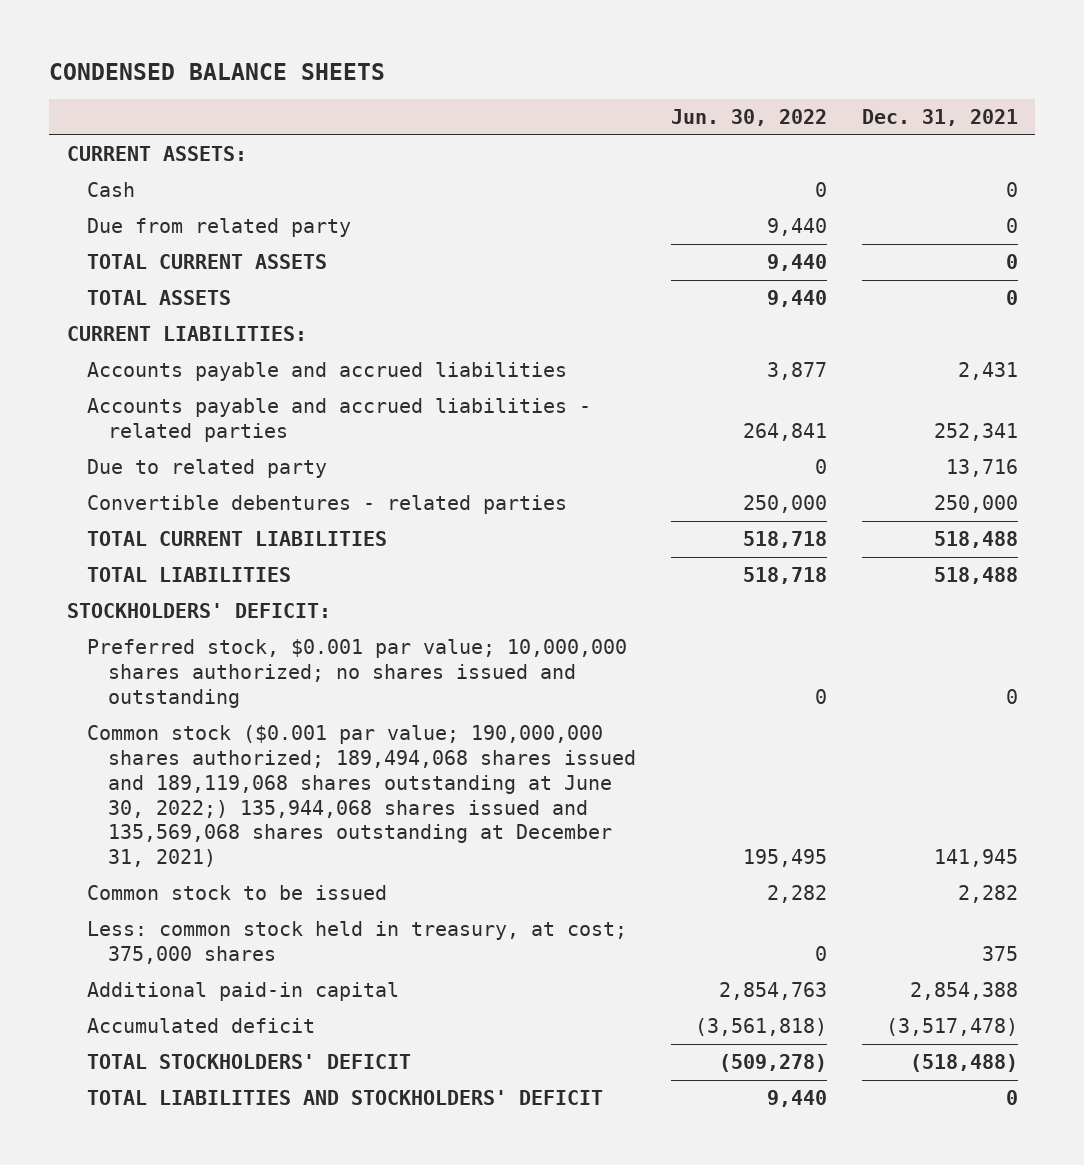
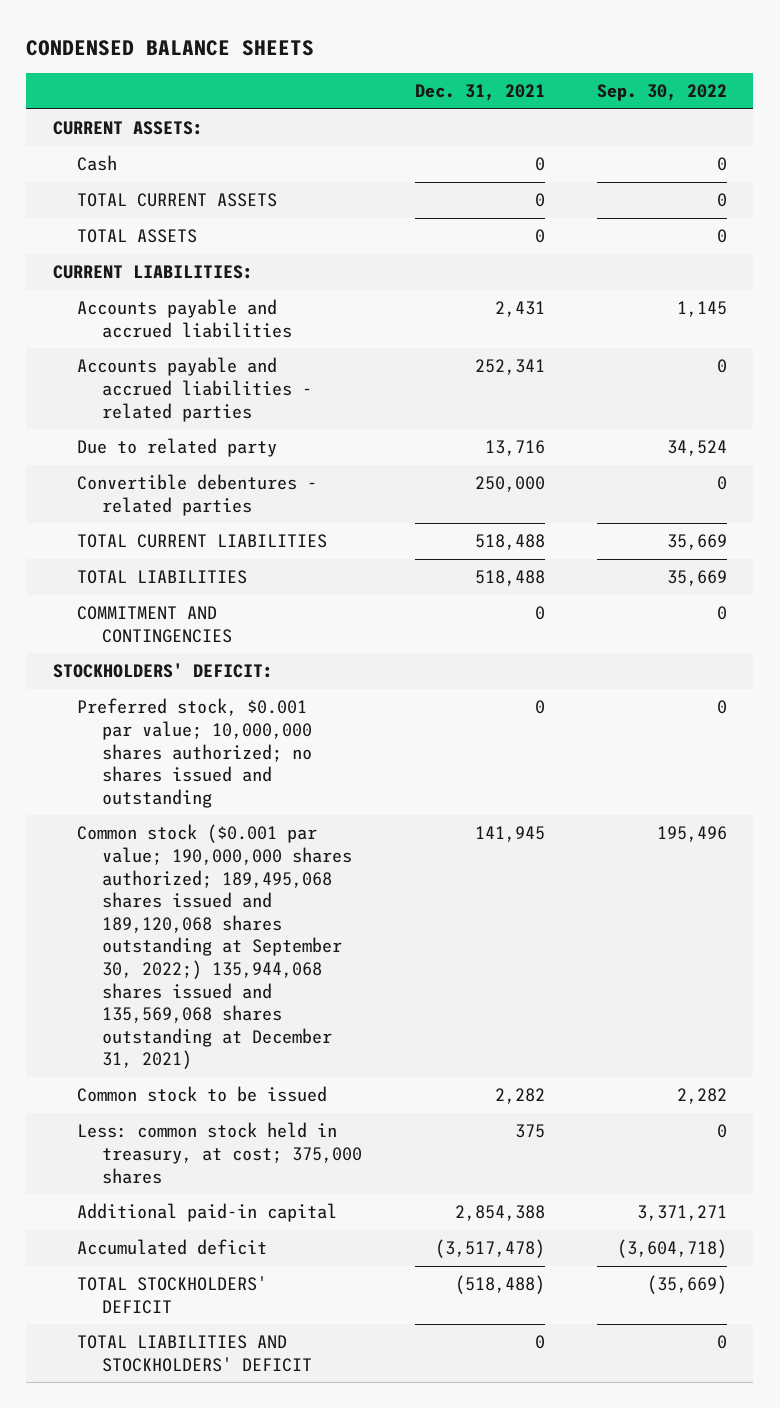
[670,108,827,126] Jun. 30, 2022 -> none
none -> [597,84,728,102] Sep. 30, 2022
[87,218,352,238] Due from related party -> none
none -> [77,606,233,643] COMMITMENT AND CONTINGENCIES
[87,725,637,868] Common stock ($0.001 par value; 190,000,000 shares authorized; 189,494,068 shares issued and 189,119,068 shares outstanding at June 30, 2022;) 135,944,068 shares issued and 135,569,068 shares outstanding at December 31, 2021) -> [77,824,353,1070] Common stock ($0.001 par value; 190,000,000 shares authorized; 189,495,068 shares issued and 189,120,068 shares outstanding at September 30, 2022;) 135,944,068 shares issued and 135,569,068 shares outstanding at December 31, 2021)

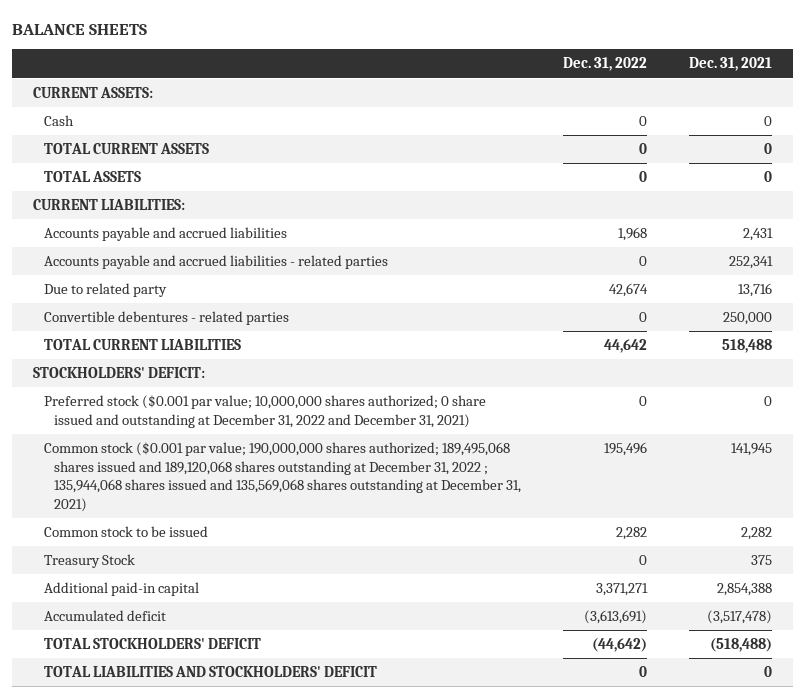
[26,39,315,56] CONDENSED BALANCE SHEETS -> [12,23,148,35] BALANCE SHEETS
[597,84,728,102] Sep. 30, 2022 -> none
none -> [562,57,647,72] Dec. 31, 2022
[77,570,248,585] TOTAL LIABILITIES -> none
[77,606,233,643] COMMITMENT AND CONTINGENCIES -> none
[77,698,313,808] Preferred stock, $0.001 par value; 10,000,000 shares authorized; no shares issued and outstanding -> [43,395,486,428] Preferred stock ($0.001 par value; 10,000,000 shares authorized; 0 share issued and outstanding at December 31, 2022 and December 31, 2021)
[77,824,353,1070] Common stock ($0.001 par value; 190,000,000 shares authorized; 189,495,068 shares issued and 189,120,068 shares outstanding at September 30, 2022;) 135,944,068 shares issued and 135,569,068 shares outstanding at December 31, 2021) -> [43,442,521,512] Common stock ($0.001 par value; 190,000,000 shares authorized; 189,495,068 shares issued and 189,120,068 shares outstanding at December 31, 2022 ; 135,944,068 shares issued and 135,569,068 shares outstanding at December 31, 2021)
[77,1122,363,1184] Less: common stock held in treasury, at cost; 375,000 shares -> [43,554,135,569] Treasury Stock

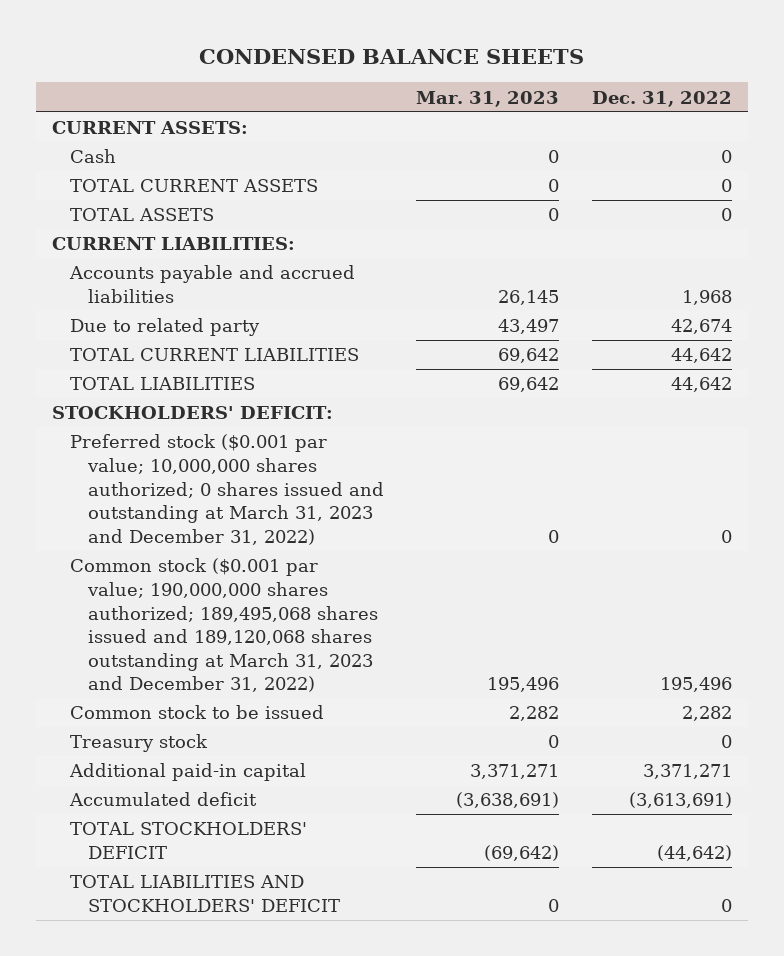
[12,23,148,35] BALANCE SHEETS -> [198,49,584,65] CONDENSED BALANCE SHEETS
[688,57,772,72] Dec. 31, 2021 -> none
none -> [416,90,560,107] Mar. 31, 2023
[43,255,388,270] Accounts payable and accrued liabilities - related parties -> none
[43,311,289,326] Convertible debentures - related parties -> none
none -> [70,377,256,391] TOTAL LIABILITIES
[43,395,486,428] Preferred stock ($0.001 par value; 10,000,000 shares authorized; 0 share issued and outstanding at December 31, 2022 and December 31, 2021) -> [70,434,385,545] Preferred stock ($0.001 par value; 10,000,000 shares authorized; 0 shares issued and outstanding at March 31, 2023 and December 31, 2022)
[43,442,521,512] Common stock ($0.001 par value; 190,000,000 shares authorized; 189,495,068 shares issued and 189,120,068 shares outstanding at December 31, 2022 ; 135,944,068 shares issued and 135,569,068 shares outstanding at December 31, 2021) -> [70,558,379,693] Common stock ($0.001 par value; 190,000,000 shares authorized; 189,495,068 shares issued and 189,120,068 shares outstanding at March 31, 2023 and December 31, 2022)
[43,554,135,569] Treasury Stock -> [70,734,209,753] Treasury stock

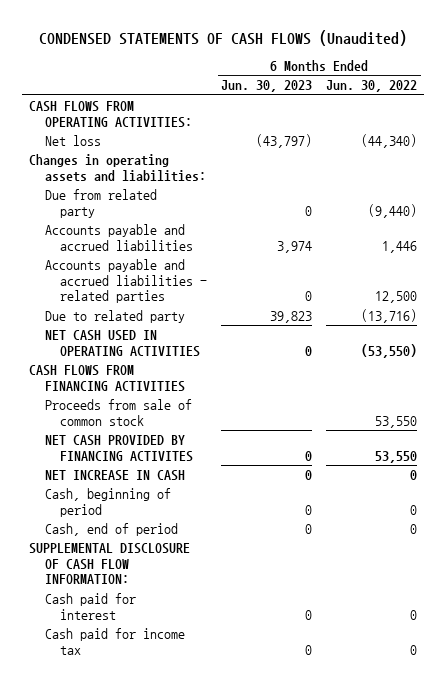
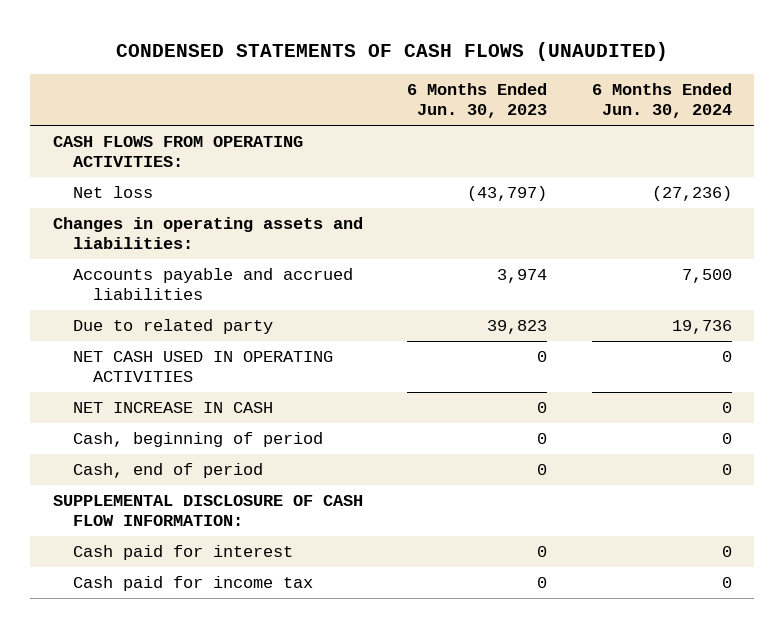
[39,29,408,46] CONDENSED STATEMENTS OF CASH FLOWS (Unaudited) -> [116,41,669,61] CONDENSED STATEMENTS OF CASH FLOWS (UNAUDITED)
[326,80,418,93] Jun. 30, 2022 -> none
none -> [591,82,732,119] 6 Months Ended Jun. 30, 2024
[44,188,157,218] Due from related party -> none
[44,258,208,304] Accounts payable and accrued liabilities - related parties -> none
[29,364,185,392] CASH FLOWS FROM FINANCING ACTIVITIES -> none
[44,398,192,426] Proceeds from sale of common stock -> none
[44,434,194,462] NET CASH PROVIDED BY FINANCING ACTIVITES -> none

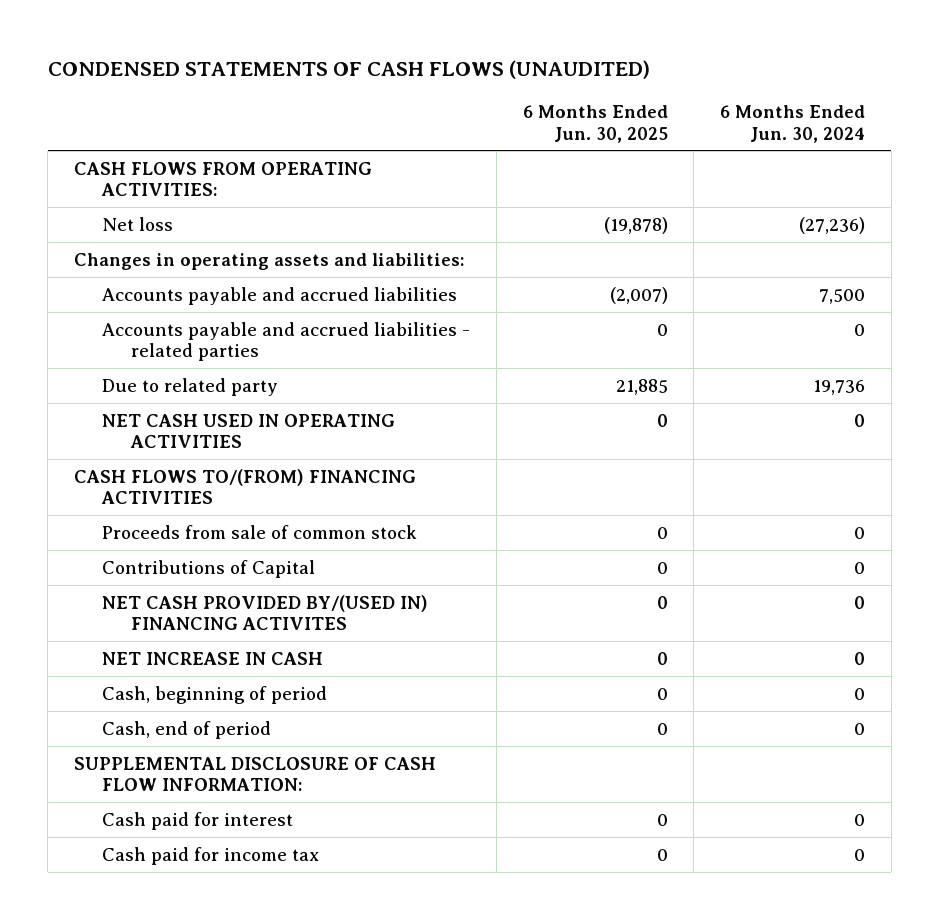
[407,82,548,119] 6 Months Ended Jun. 30, 2023 -> none
none -> [522,105,668,143] 6 Months Ended Jun. 30, 2025
none -> [102,321,471,362] Accounts payable and accrued liabilities - related parties
none -> [73,468,416,505] CASH FLOWS TO/(FROM) FINANCING ACTIVITIES
none -> [102,524,418,539] Proceeds from sale of common stock
none -> [102,559,316,578] Contributions of Capital
none -> [102,594,429,631] NET CASH PROVIDED BY/(USED IN) FINANCING ACTIVITES

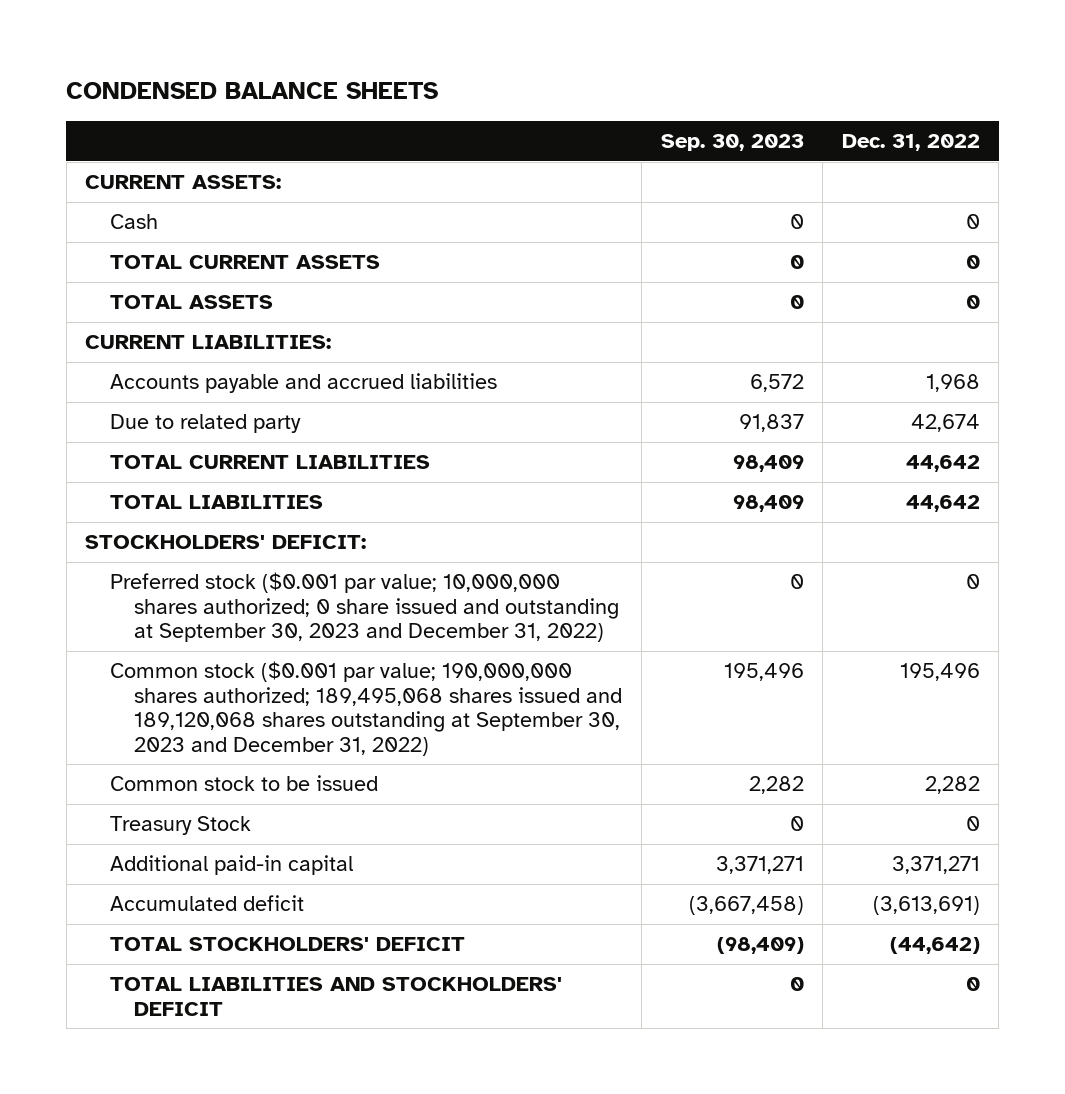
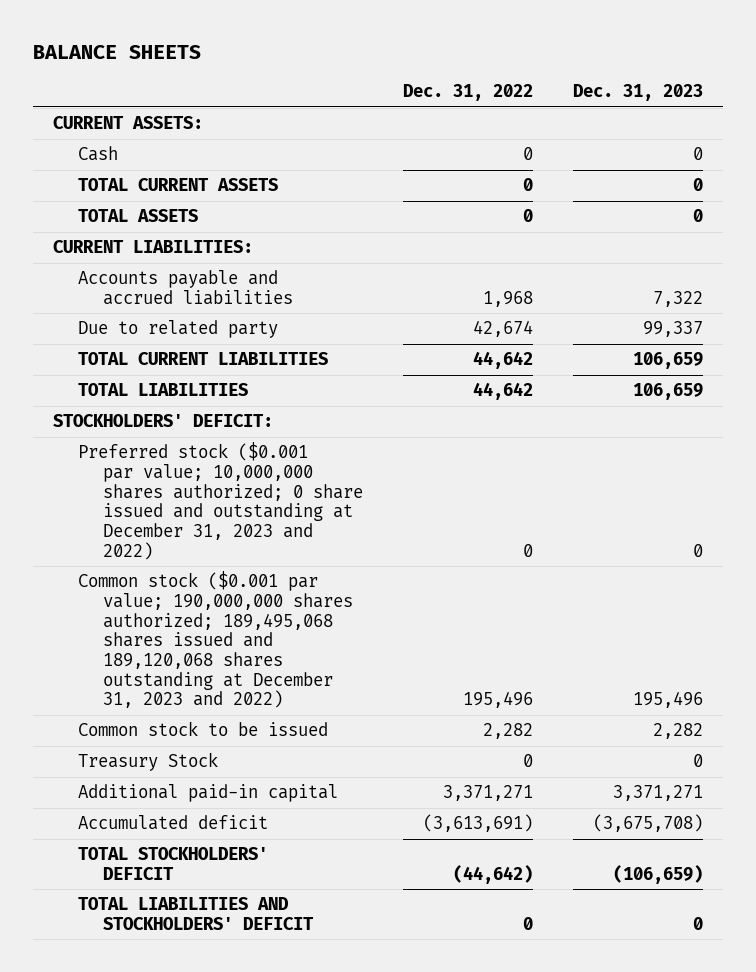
[66,82,439,100] CONDENSED BALANCE SHEETS -> [32,45,201,60] BALANCE SHEETS
[660,133,804,151] Sep. 30, 2023 -> none
none -> [573,84,704,102] Dec. 31, 2023
[109,572,620,643] Preferred stock ($0.001 par value; 10,000,000 shares authorized; 0 share issued and outstanding at September 30, 2023 and December 31, 2022) -> [78,442,364,560] Preferred stock ($0.001 par value; 10,000,000 shares authorized; 0 share issued and outstanding at December 31, 2023 and 2022)
[109,661,623,756] Common stock ($0.001 par value; 190,000,000 shares authorized; 189,495,068 shares issued and 189,120,068 shares outstanding at September 30, 2023 and December 31, 2022) -> [78,571,354,709] Common stock ($0.001 par value; 190,000,000 shares authorized; 189,495,068 shares issued and 189,120,068 shares outstanding at December 31, 2023 and 2022)

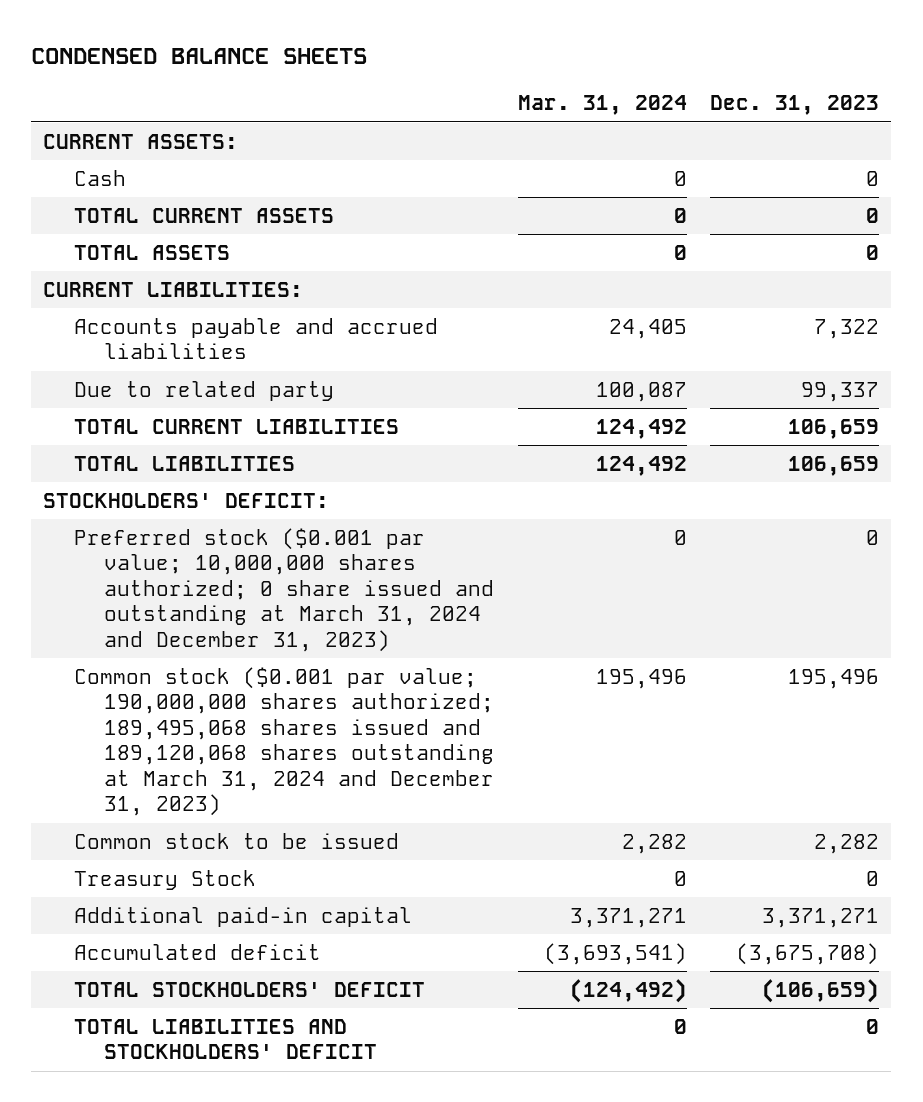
[32,45,201,60] BALANCE SHEETS -> [31,47,368,64] CONDENSED BALANCE SHEETS
[403,84,534,102] Dec. 31, 2022 -> none
none -> [517,95,687,116] Mar. 31, 2024
[78,442,364,560] Preferred stock ($0.001 par value; 10,000,000 shares authorized; 0 share issued and outstanding at December 31, 2023 and 2022) -> [73,527,494,652] Preferred stock ($0.001 par value; 10,000,000 shares authorized; 0 share issued and outstanding at March 31, 2024 and December 31, 2023)
[78,571,354,709] Common stock ($0.001 par value; 190,000,000 shares authorized; 189,495,068 shares issued and 189,120,068 shares outstanding at December 31, 2023 and 2022) -> [73,666,494,817] Common stock ($0.001 par value; 190,000,000 shares authorized; 189,495,068 shares issued and 189,120,068 shares outstanding at March 31, 2024 and December 31, 2023)

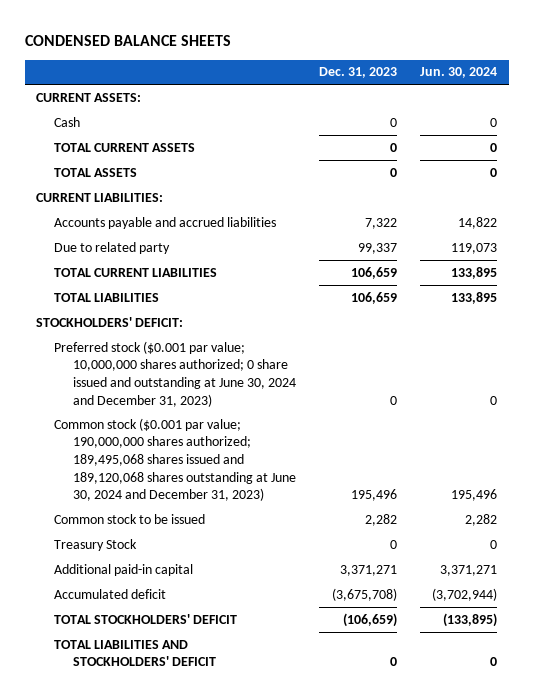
[517,95,687,116] Mar. 31, 2024 -> none
none -> [420,67,498,79] Jun. 30, 2024
[73,527,494,652] Preferred stock ($0.001 par value; 10,000,000 shares authorized; 0 share issued and outstanding at March 31, 2024 and December 31, 2023) -> [54,340,296,407] Preferred stock ($0.001 par value; 10,000,000 shares authorized; 0 share issued and outstanding at June 30, 2024 and December 31, 2023)
[73,666,494,817] Common stock ($0.001 par value; 190,000,000 shares authorized; 189,495,068 shares issued and 189,120,068 shares outstanding at March 31, 2024 and December 31, 2023) -> [54,417,296,502] Common stock ($0.001 par value; 190,000,000 shares authorized; 189,495,068 shares issued and 189,120,068 shares outstanding at June 30, 2024 and December 31, 2023)

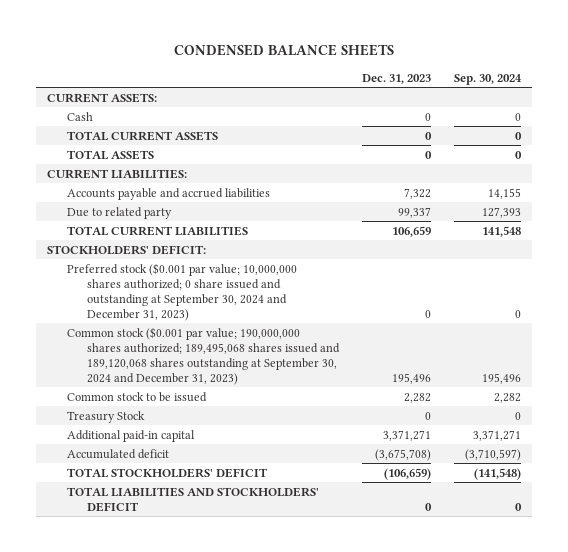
[420,67,498,79] Jun. 30, 2024 -> none
none -> [453,73,522,85] Sep. 30, 2024
[54,292,160,302] TOTAL LIABILITIES -> none
[54,340,296,407] Preferred stock ($0.001 par value; 10,000,000 shares authorized; 0 share issued and outstanding at June 30, 2024 and December 31, 2023) -> [67,262,298,322] Preferred stock ($0.001 par value; 10,000,000 shares authorized; 0 share issued and outstanding at September 30, 2024 and December 31, 2023)
[54,417,296,502] Common stock ($0.001 par value; 190,000,000 shares authorized; 189,495,068 shares issued and 189,120,068 shares outstanding at June 30, 2024 and December 31, 2023) -> [67,326,341,386] Common stock ($0.001 par value; 190,000,000 shares authorized; 189,495,068 shares issued and 189,120,068 shares outstanding at September 30, 2024 and December 31, 2023)

